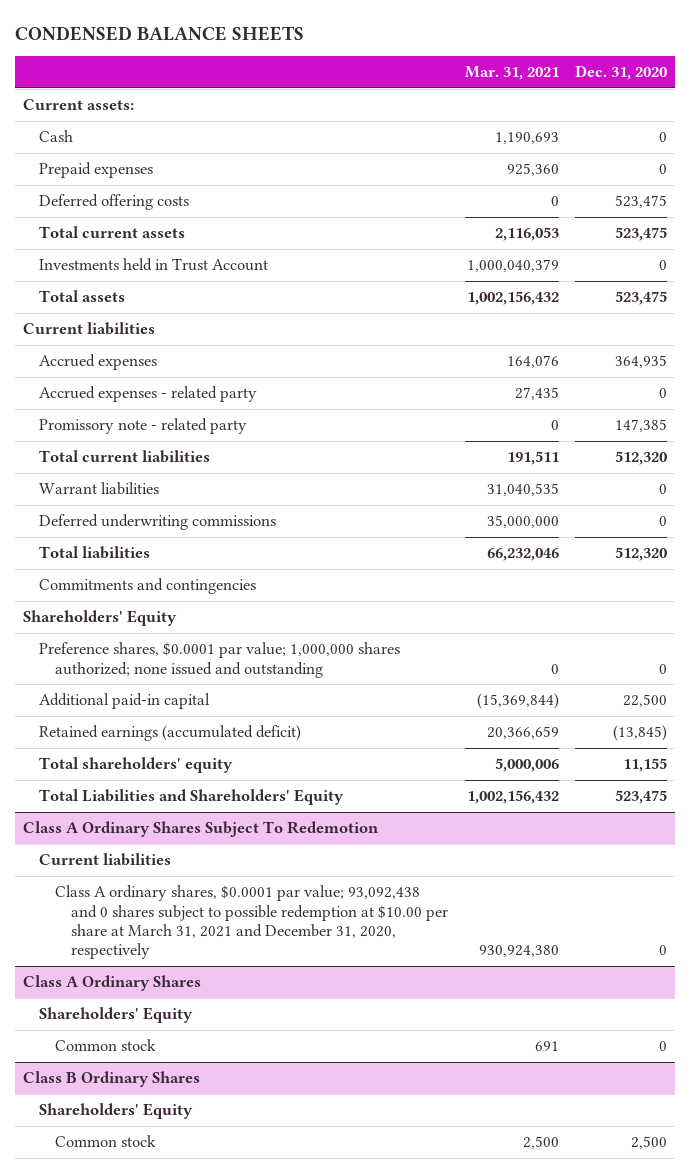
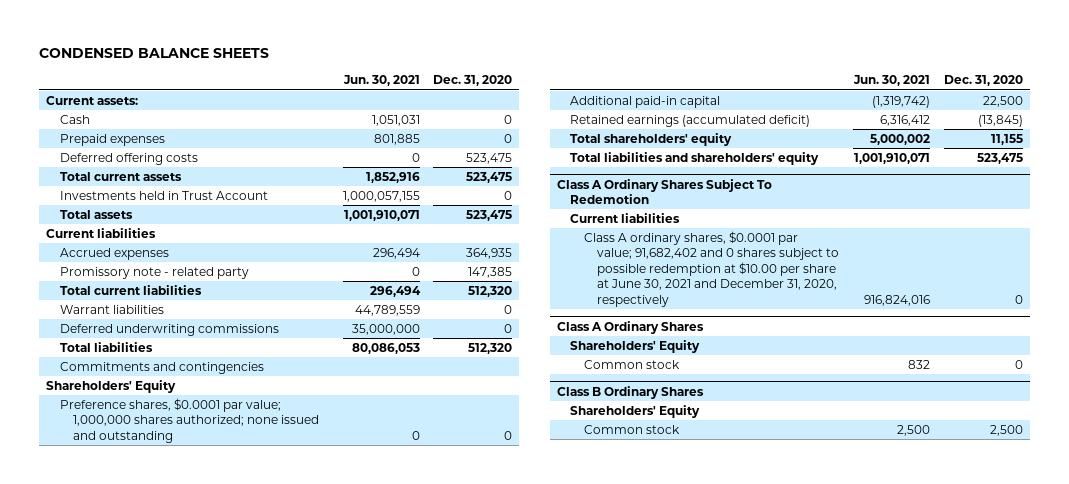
[464,66,559,81] Mar. 31, 2021 -> none
none -> [342,75,420,87] Jun. 30, 2021
[38,386,257,403] Accrued expenses - related party -> none
[38,789,344,806] Total Liabilities and Shareholders' Equity -> [570,151,820,165] Total liabilities and shareholders' equity
[55,885,449,960] Class A ordinary shares, $0.0001 par value; 93,092,438 and 0 shares subject to possible redemption at $10.00 per share at March 31, 2021 and December 31, 2020, respectively -> [583,230,839,307] Class A ordinary shares, $0.0001 par value; 91,682,402 and 0 shares subject to possible redemption at $10.00 per share at June 30, 2021 and December 31, 2020, respectively

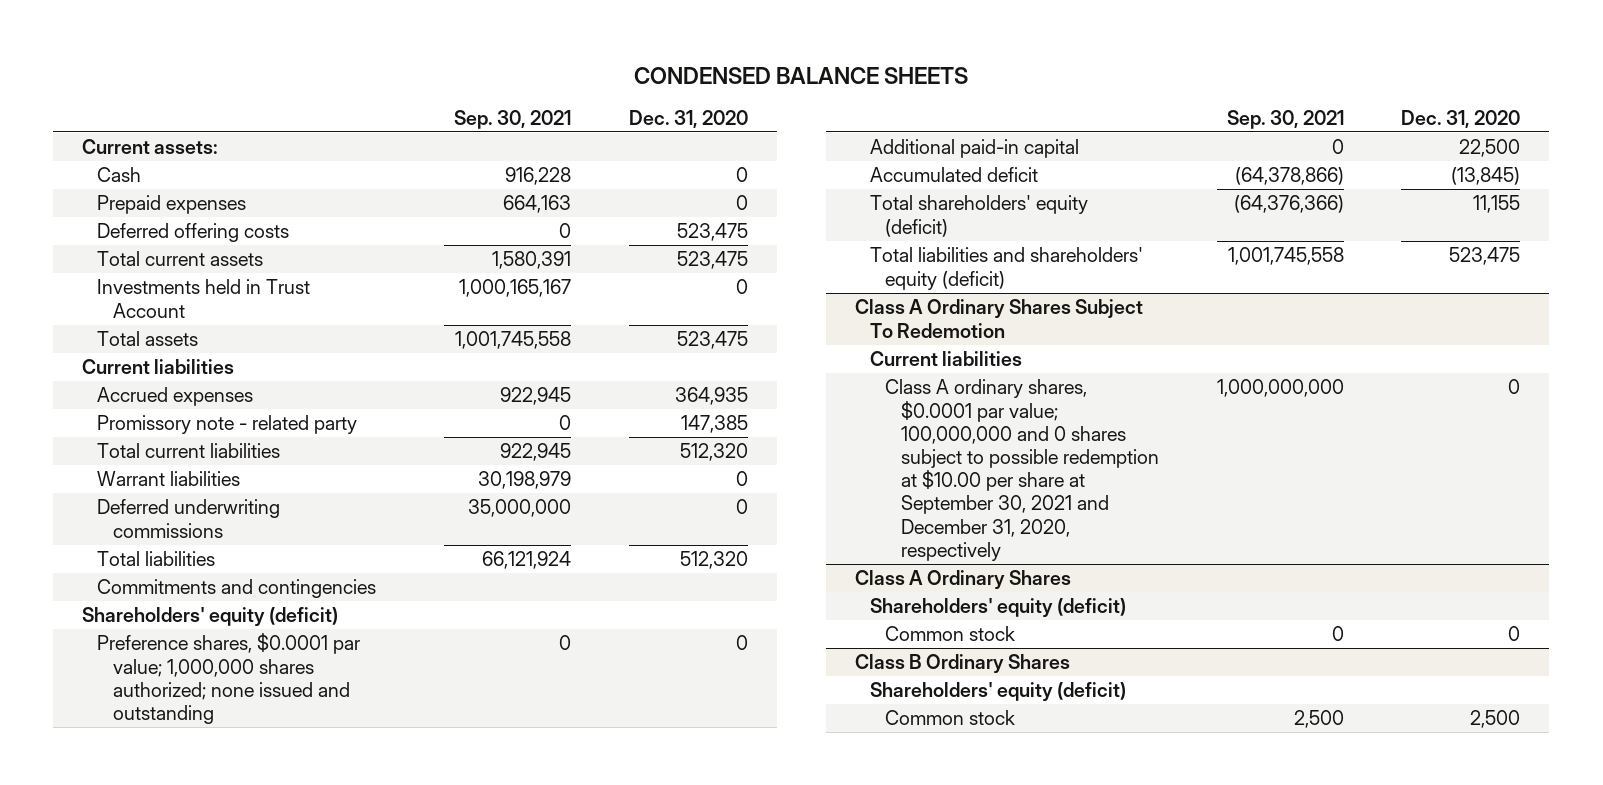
[342,75,420,87] Jun. 30, 2021 -> none
none -> [453,109,571,129] Sep. 30, 2021
[46,379,177,393] Shareholders' Equity -> [82,607,339,627] Shareholders' equity (deficit)
[570,114,811,127] Retained earnings (accumulated deficit) -> [870,167,1039,183] Accumulated deficit
[570,132,733,146] Total shareholders' equity -> [870,195,1089,237] Total shareholders' equity (deficit)
[570,151,820,165] Total liabilities and shareholders' equity -> [870,247,1144,290] Total liabilities and shareholders' equity (deficit)
[583,230,839,307] Class A ordinary shares, $0.0001 par value; 91,682,402 and 0 shares subject to possible redemption at $10.00 per share at June 30, 2021 and December 31, 2020, respectively -> [885,379,1159,561] Class A ordinary shares, $0.0001 par value; 100,000,000 and 0 shares subject to possible redemption at $10.00 per share at September 30, 2021 and December 31, 2020, respectively
[570,339,701,353] Shareholders' Equity -> [870,598,1127,618] Shareholders' equity (deficit)
[570,404,701,418] Shareholders' Equity -> [870,682,1127,702] Shareholders' equity (deficit)

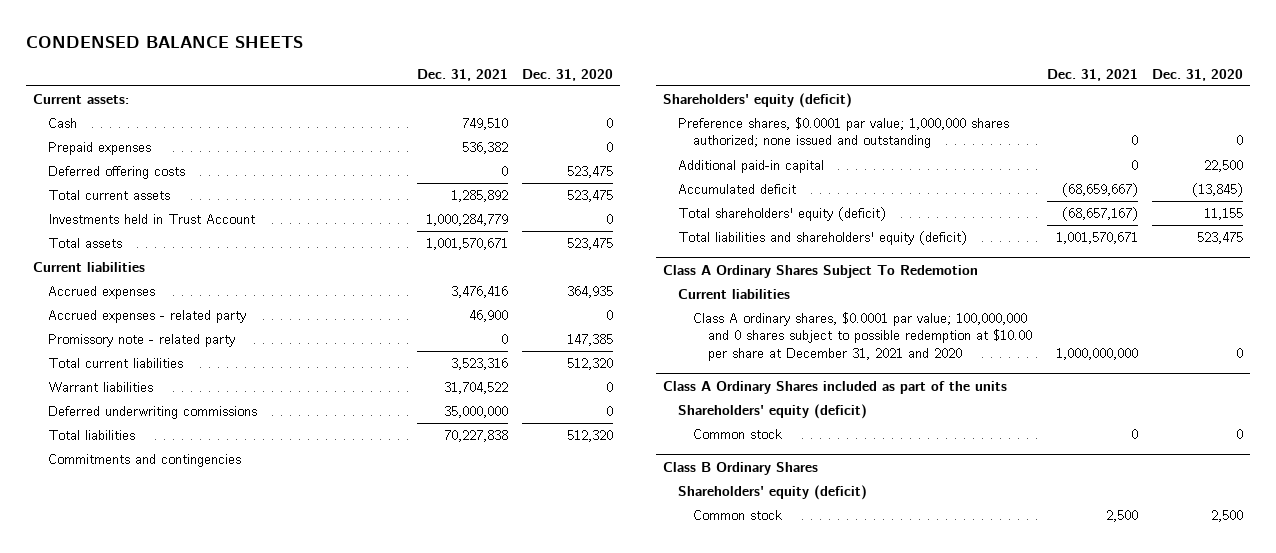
[453,109,571,129] Sep. 30, 2021 -> none
none -> [416,68,508,81] Dec. 31, 2021
none -> [48,309,247,323] Accrued expenses - related party
[885,379,1159,561] Class A ordinary shares, $0.0001 par value; 100,000,000 and 0 shares subject to possible redemption at $10.00 per share at September 30, 2021 and December 31, 2020, respectively -> [693,311,1033,362] Class A ordinary shares, $0.0001 par value; 100,000,000 and 0 shares subject to possible redemption at $10.00 per share at December 31, 2021 and 2020
[854,570,1071,590] Class A Ordinary Shares -> [662,380,1007,394] Class A Ordinary Shares included as part of the units

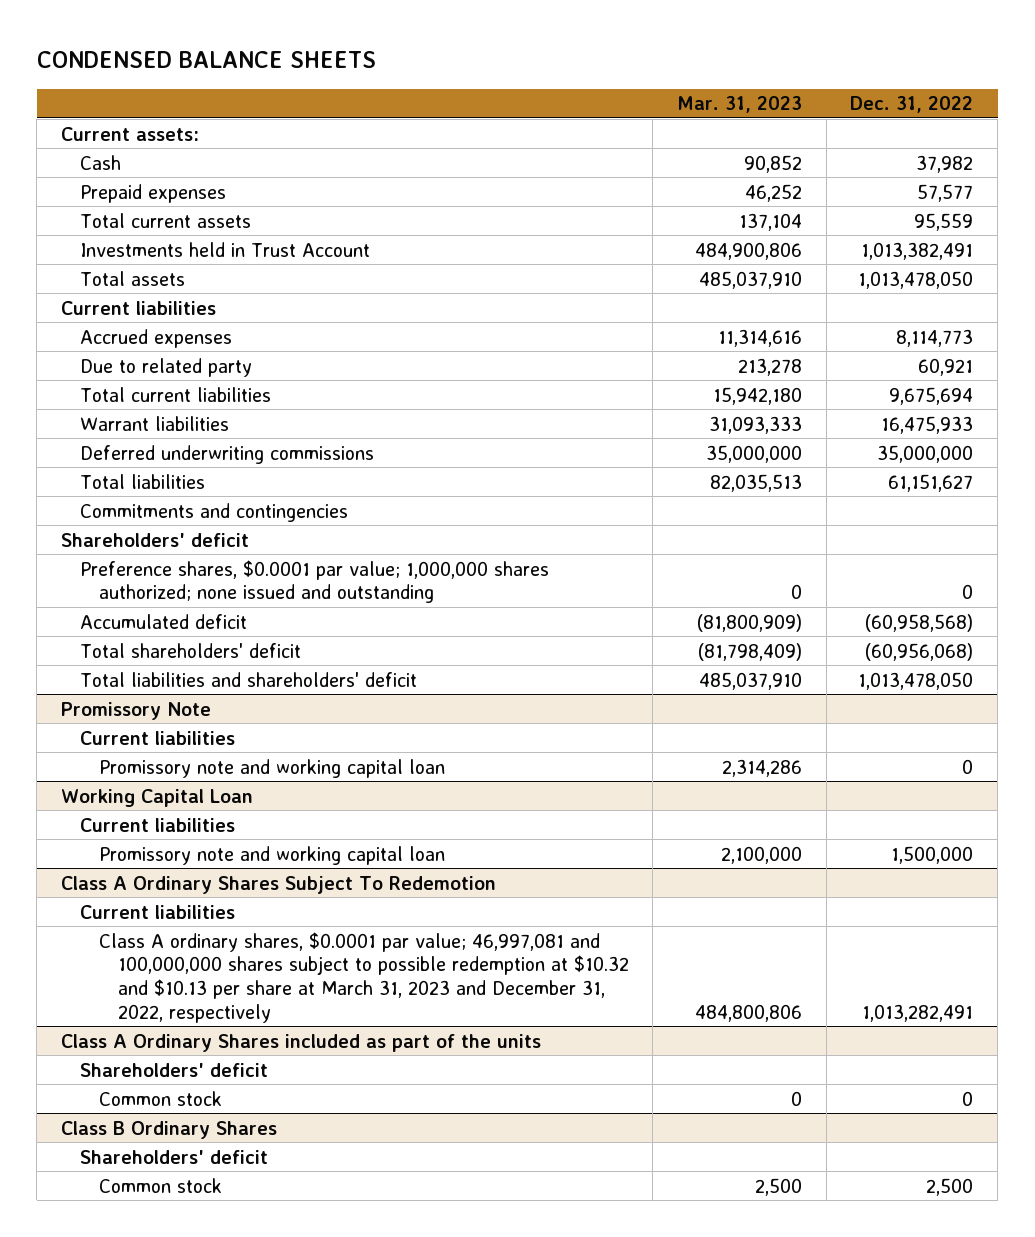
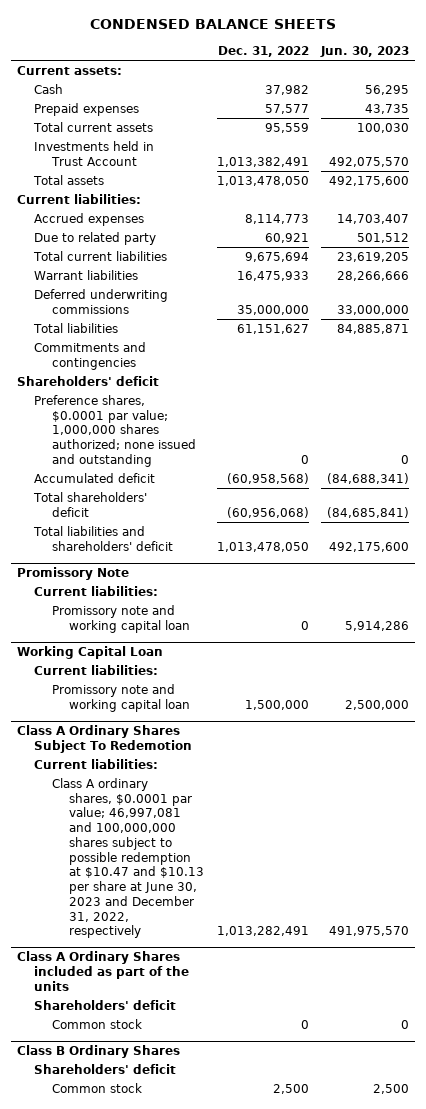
[676,96,802,114] Mar. 31, 2023 -> none
none -> [319,45,409,57] Jun. 30, 2023
[61,300,217,315] Current liabilities -> [16,193,141,204] Current liabilities:
[79,730,235,745] Current liabilities -> [34,585,159,596] Current liabilities:
[79,817,235,832] Current liabilities -> [34,664,159,675] Current liabilities:
[79,904,235,919] Current liabilities -> [34,758,159,769] Current liabilities:
[98,931,629,1023] Class A ordinary shares, $0.0001 par value; 46,997,081 and 100,000,000 shares subject to possible redemption at $10.32 and $10.13 per share at March 31, 2023 and December 31, 2022, respectively -> [51,777,205,939] Class A ordinary shares, $0.0001 par value; 46,997,081 and 100,000,000 shares subject to possible redemption at $10.47 and $10.13 per share at June 30, 2023 and December 31, 2022, respectively

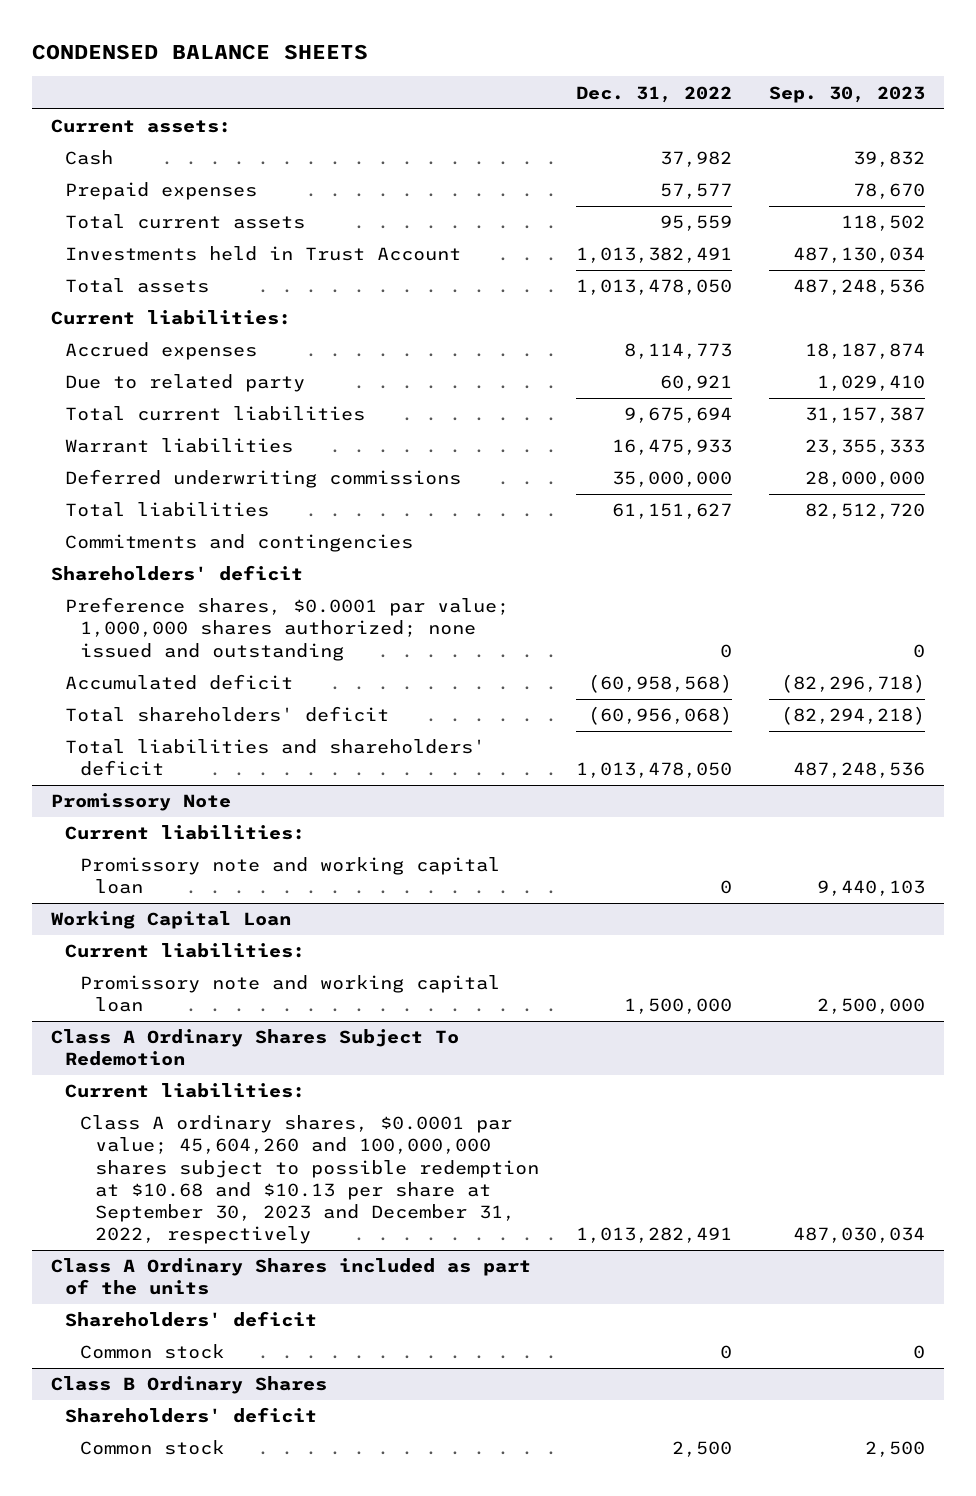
[319,45,409,57] Jun. 30, 2023 -> none
none -> [769,85,926,103] Sep. 30, 2023
[51,777,205,939] Class A ordinary shares, $0.0001 par value; 46,997,081 and 100,000,000 shares subject to possible redemption at $10.47 and $10.13 per share at June 30, 2023 and December 31, 2022, respectively -> [80,1115,539,1244] Class A ordinary shares, $0.0001 par value; 45,604,260 and 100,000,000 shares subject to possible redemption at $10.68 and $10.13 per share at September 30, 2023 and December 31, 2022, respectively

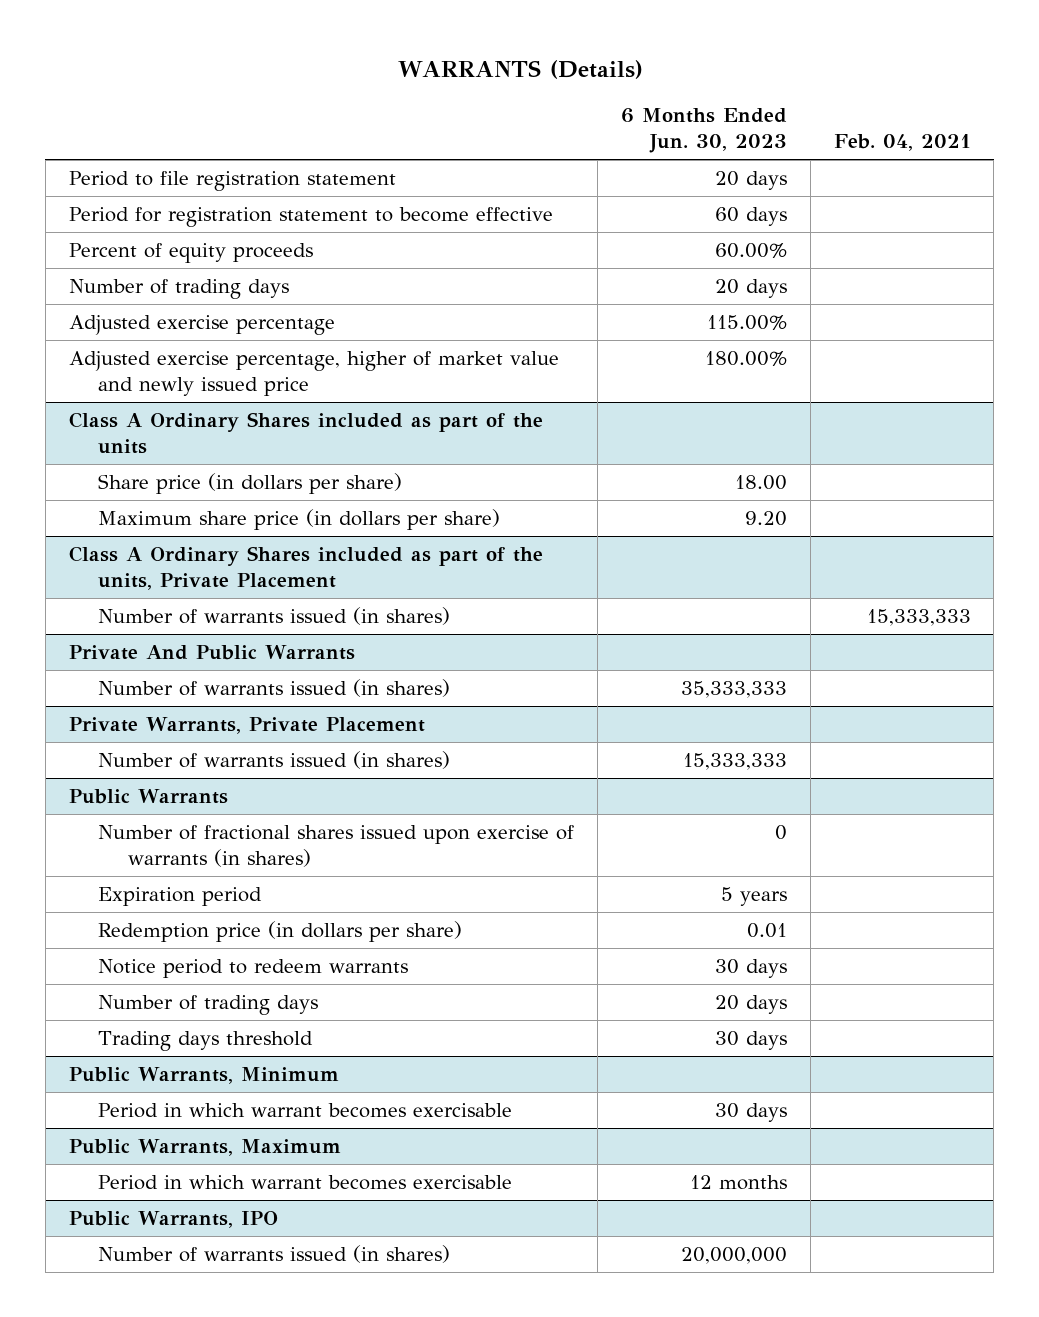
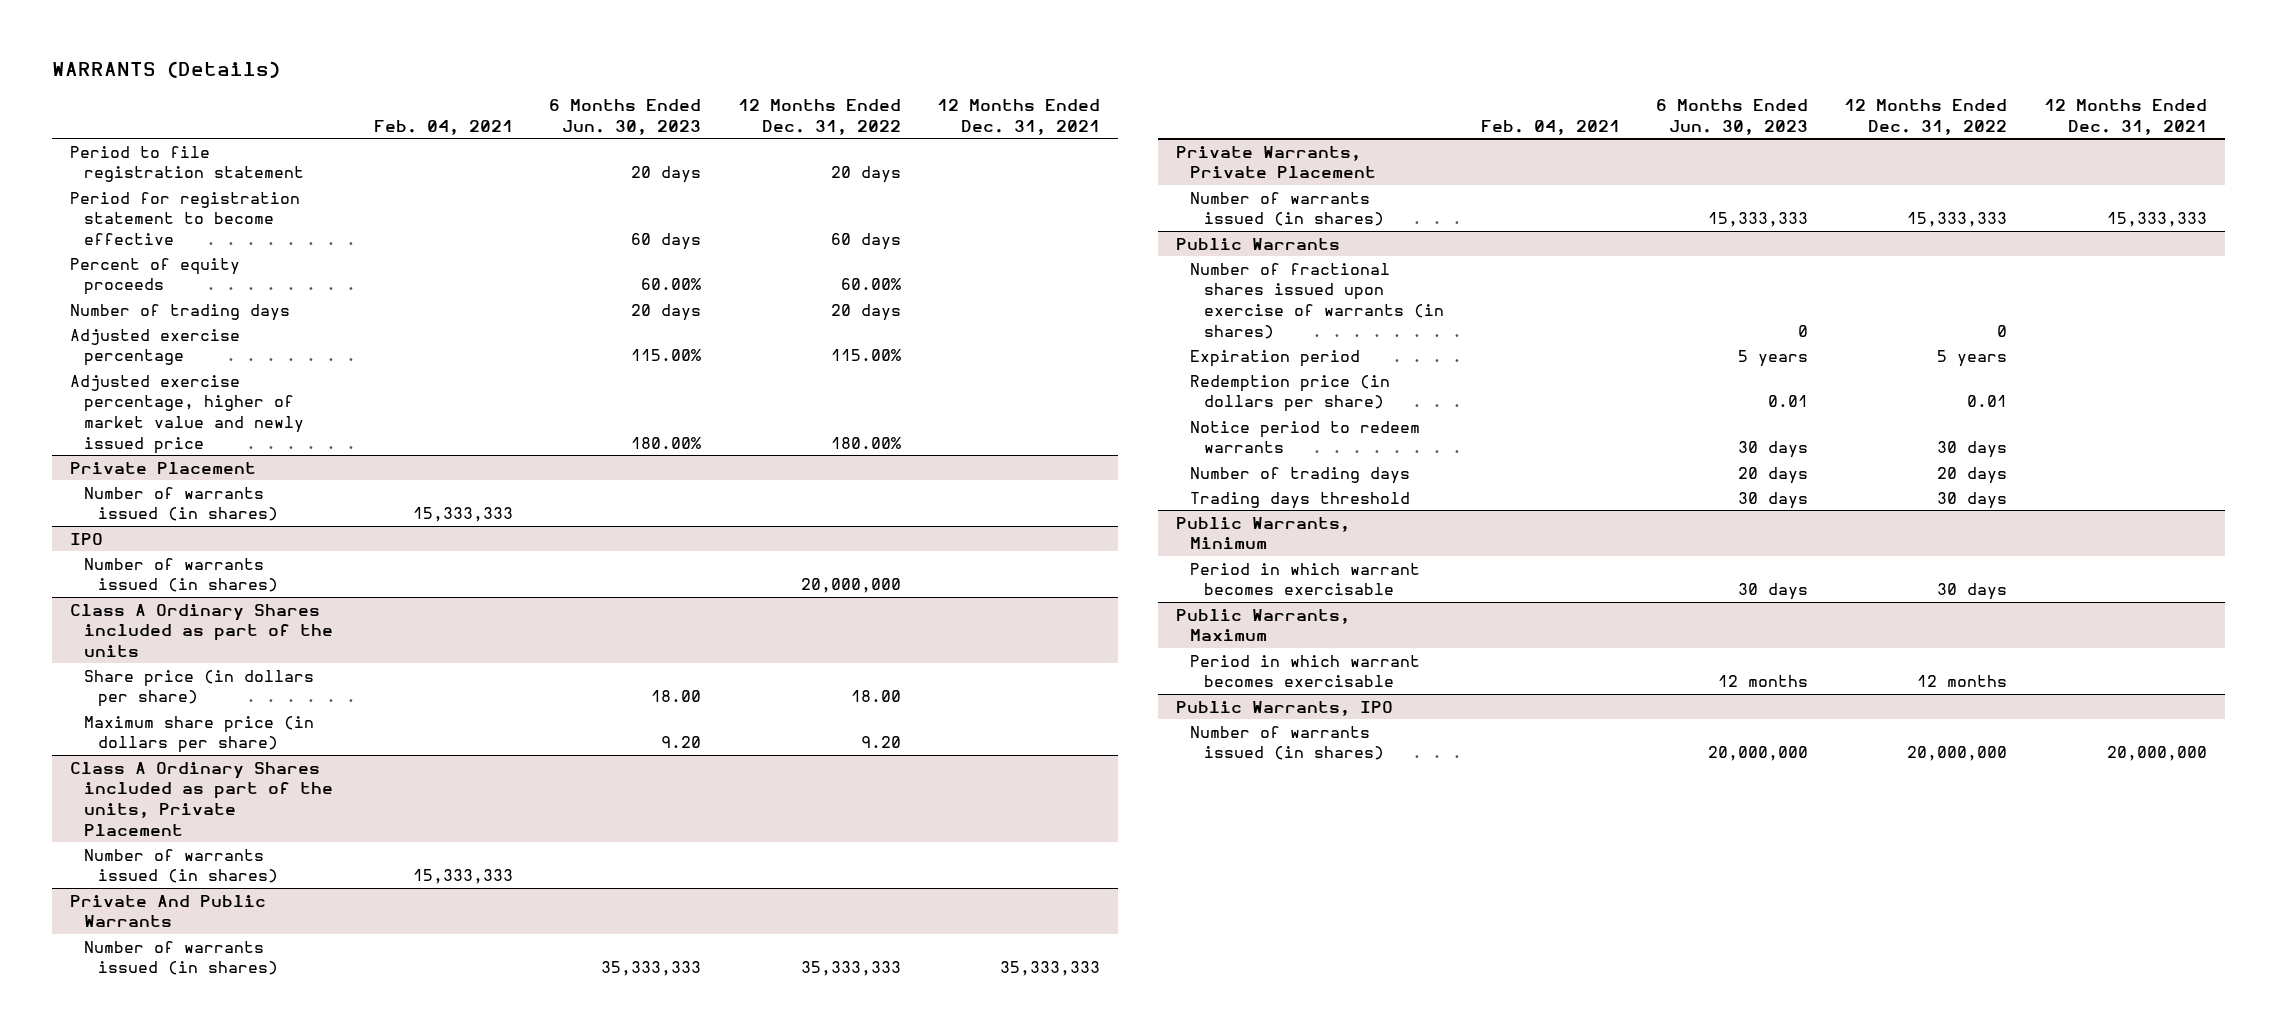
none -> [737,98,901,135] 12 Months Ended Dec. 31, 2022
none -> [937,98,1101,135] 12 Months Ended Dec. 31, 2021
none -> [69,461,256,474] Private Placement
none -> [83,486,278,522] Number of warrants issued (in shares)
none -> [69,532,103,545] IPO
none -> [83,557,278,593] Number of warrants issued (in shares)

